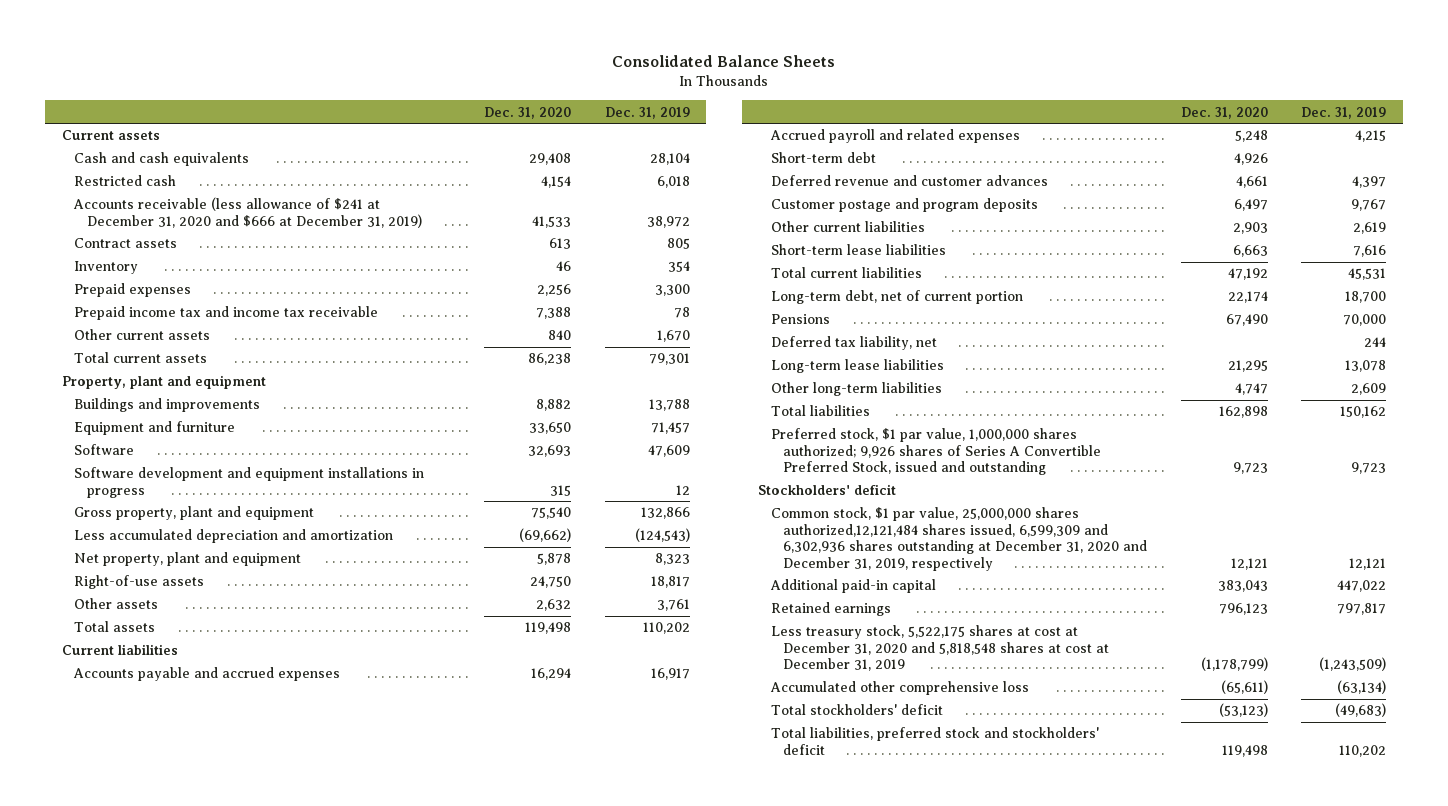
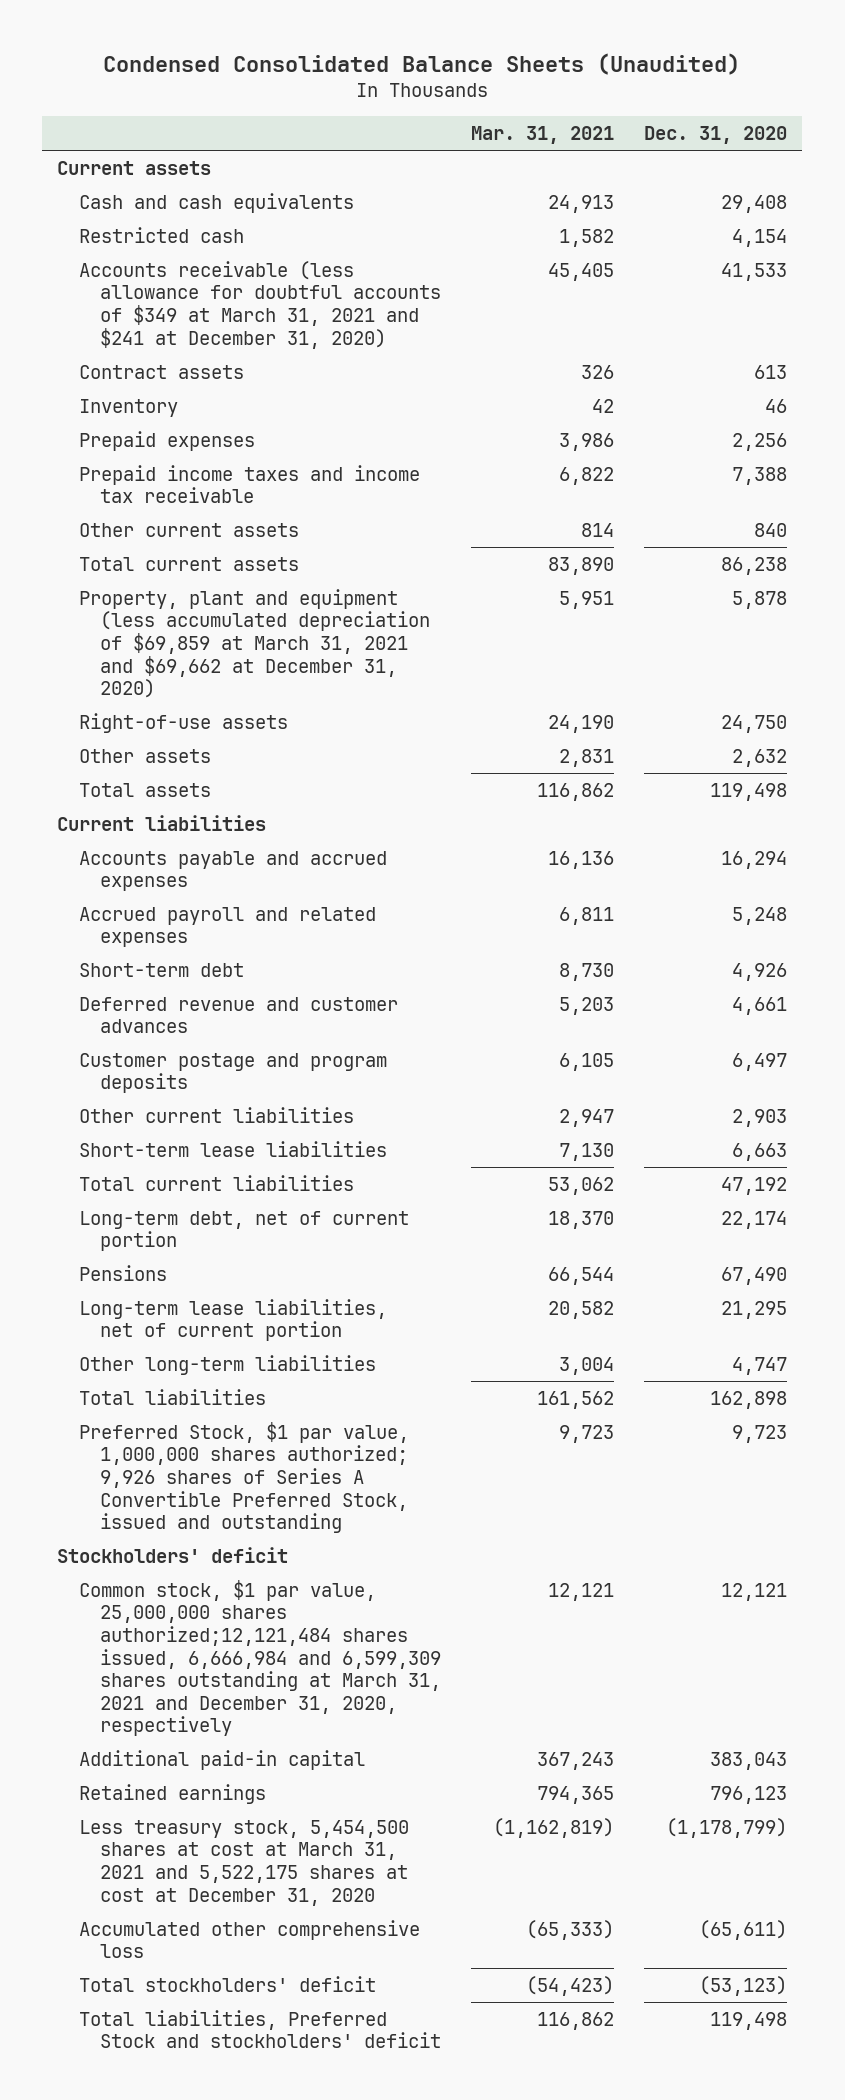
[611,55,835,68] Consolidated Balance Sheets -> [103,52,741,75] Condensed Consolidated Balance Sheets (Unaudited)
[604,106,690,119] Dec. 31, 2019 -> none
none -> [470,126,614,145] Mar. 31, 2021
[73,197,422,228] Accounts receivable (less allowance of $241 at December 31, 2020 and $666 at December 31, 2019) -> [78,260,441,349] Accounts receivable (less allowance for doubtful accounts of $349 at March 31, 2021 and $241 at December 31, 2020)
[74,306,379,321] Prepaid income tax and income tax receivable -> [78,464,420,504] Prepaid income taxes and income tax receivable
[61,375,266,390] Property, plant and equipment -> none
[74,398,261,413] Buildings and improvements -> none
[74,421,236,436] Equipment and furniture -> none
[74,444,135,456] Software -> none
[74,467,425,498] Software development and equipment installations in progress -> none
[74,506,315,521] Gross property, plant and equipment -> none
[74,529,394,544] Less accumulated depreciation and amortization -> none
[74,552,302,567] Net property, plant and equipment -> [78,588,430,699] Property, plant and equipment (less accumulated depreciation of $69,859 at March 31, 2021 and $69,662 at December 31, 2020)
[770,336,937,351] Deferred tax liability, net -> none
[770,359,944,374] Long-term lease liabilities -> [78,1298,387,1342] Long-term lease liabilities, net of current portion
[770,428,1102,476] Preferred stock, $1 par value, 1,000,000 shares authorized; 9,926 shares of Series A Convertible Preferred Stock, issued and outstanding -> [78,1421,409,1534] Preferred Stock, $1 par value, 1,000,000 shares authorized; 9,926 shares of Series A Convertible Preferred Stock, issued and outstanding
[770,507,1148,571] Common stock, $1 par value, 25,000,000 shares authorized,12,121,484 shares issued, 6,599,309 and 6,302,936 shares outstanding at December 31, 2020 and December 31, 2019, respectively -> [78,1579,441,1737] Common stock, $1 par value, 25,000,000 shares authorized;12,121,484 shares issued, 6,666,984 and 6,599,309 shares outstanding at March 31, 2021 and December 31, 2020, respectively
[770,625,1110,672] Less treasury stock, 5,522,175 shares at cost at December 31, 2020 and 5,818,548 shares at cost at December 31, 2019 -> [78,1819,409,1906] Less treasury stock, 5,454,500 shares at cost at March 31, 2021 and 5,522,175 shares at cost at December 31, 2020
[770,727,1099,755] Total liabilities, preferred stock and stockholders' deficit -> [78,2009,441,2049] Total liabilities, Preferred Stock and stockholders' deficit

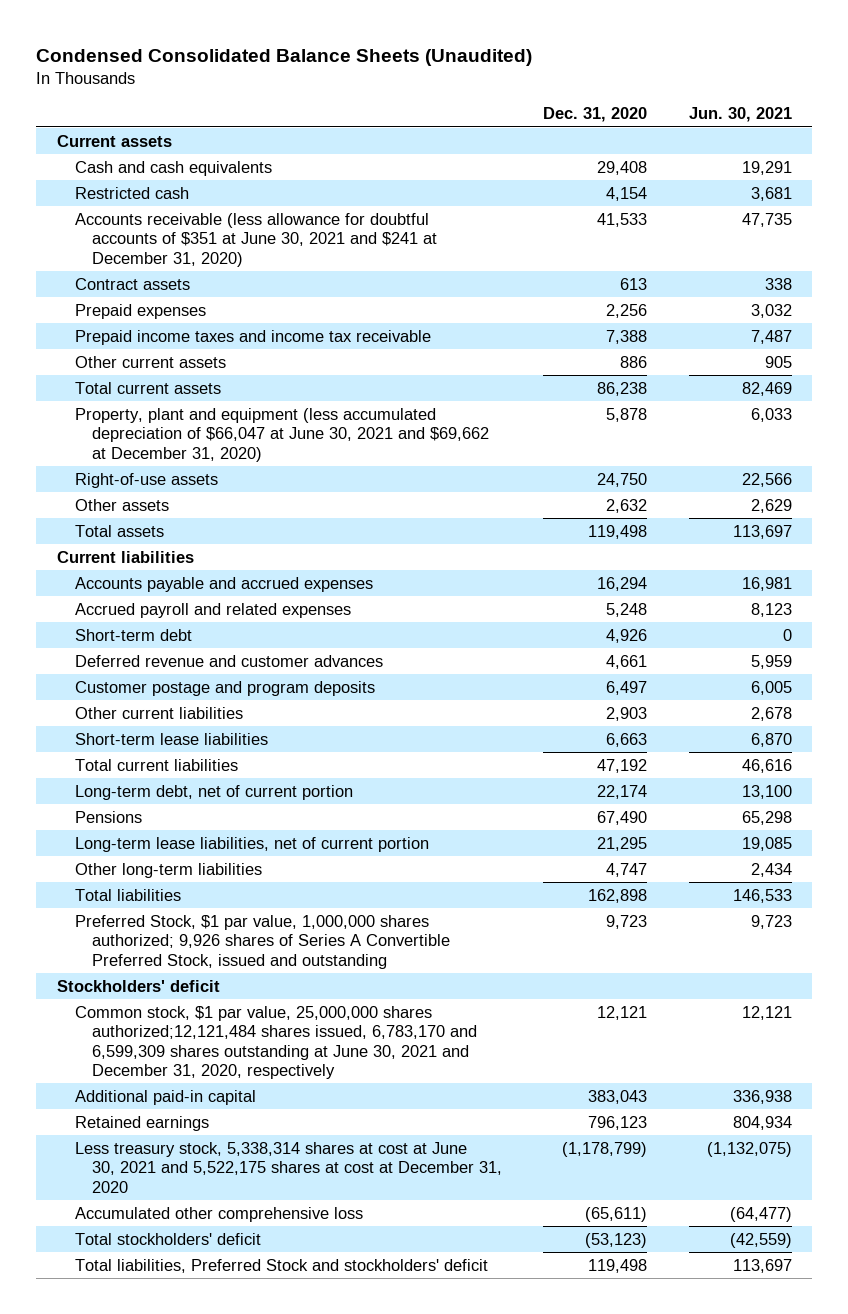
[470,126,614,145] Mar. 31, 2021 -> none
none -> [688,107,792,123] Jun. 30, 2021
[78,260,441,349] Accounts receivable (less allowance for doubtful accounts of $349 at March 31, 2021 and $241 at December 31, 2020) -> [74,212,438,267] Accounts receivable (less allowance for doubtful accounts of $351 at June 30, 2021 and $241 at December 31, 2020)
[78,398,178,417] Inventory -> none
[754,522,788,537] 840 -> [620,355,648,368] 886
[78,588,430,699] Property, plant and equipment (less accumulated depreciation of $69,859 at March 31, 2021 and $69,662 at December 31, 2020) -> [74,407,490,462] Property, plant and equipment (less accumulated depreciation of $66,047 at June 30, 2021 and $69,662 at December 31, 2020)
[78,1579,441,1737] Common stock, $1 par value, 25,000,000 shares authorized;12,121,484 shares issued, 6,666,984 and 6,599,309 shares outstanding at March 31, 2021 and December 31, 2020, respectively -> [74,1005,478,1079] Common stock, $1 par value, 25,000,000 shares authorized;12,121,484 shares issued, 6,783,170 and 6,599,309 shares outstanding at June 30, 2021 and December 31, 2020, respectively
[78,1819,409,1906] Less treasury stock, 5,454,500 shares at cost at March 31, 2021 and 5,522,175 shares at cost at December 31, 2020 -> [74,1141,503,1193] Less treasury stock, 5,338,314 shares at cost at June 30, 2021 and 5,522,175 shares at cost at December 31, 2020

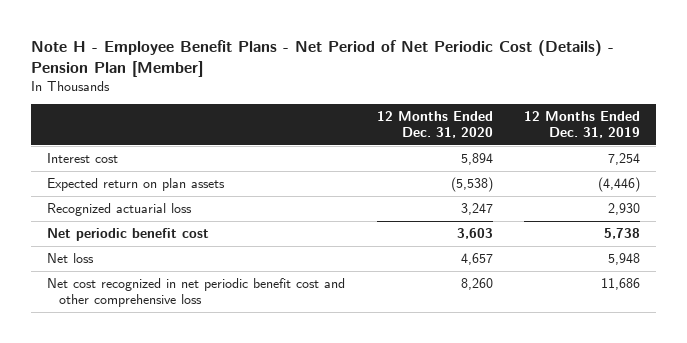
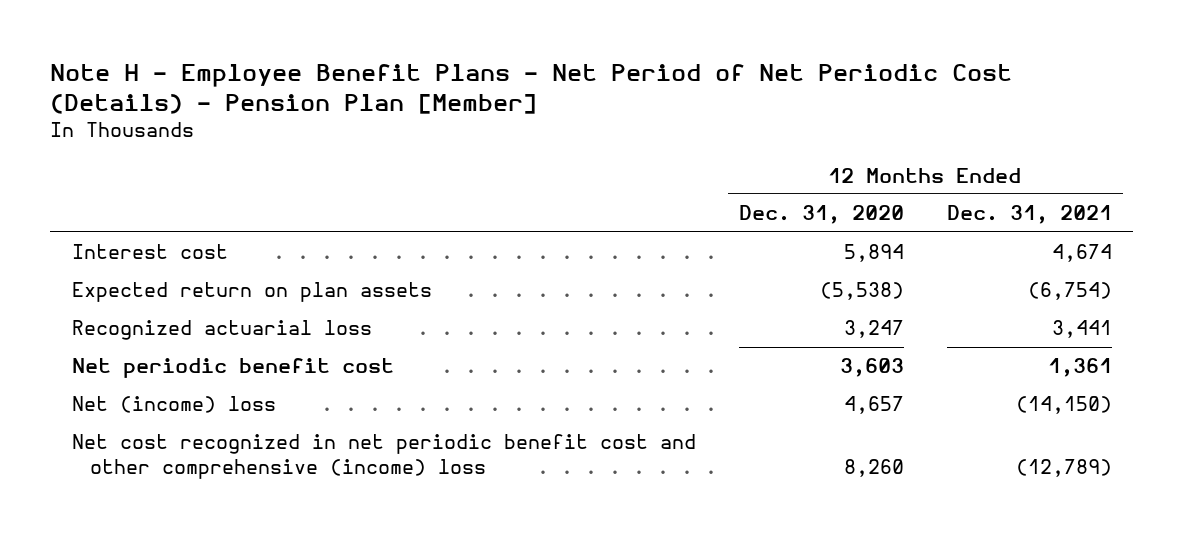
[524,111,641,138] 12 Months Ended Dec. 31, 2019 -> none
none -> [946,205,1112,225] Dec. 31, 2021
[46,253,94,264] Net loss -> [71,396,276,414] Net (income) loss
[46,278,345,307] Net cost recognized in net periodic benefit cost and other comprehensive loss -> [71,434,696,480] Net cost recognized in net periodic benefit cost and other comprehensive (income) loss

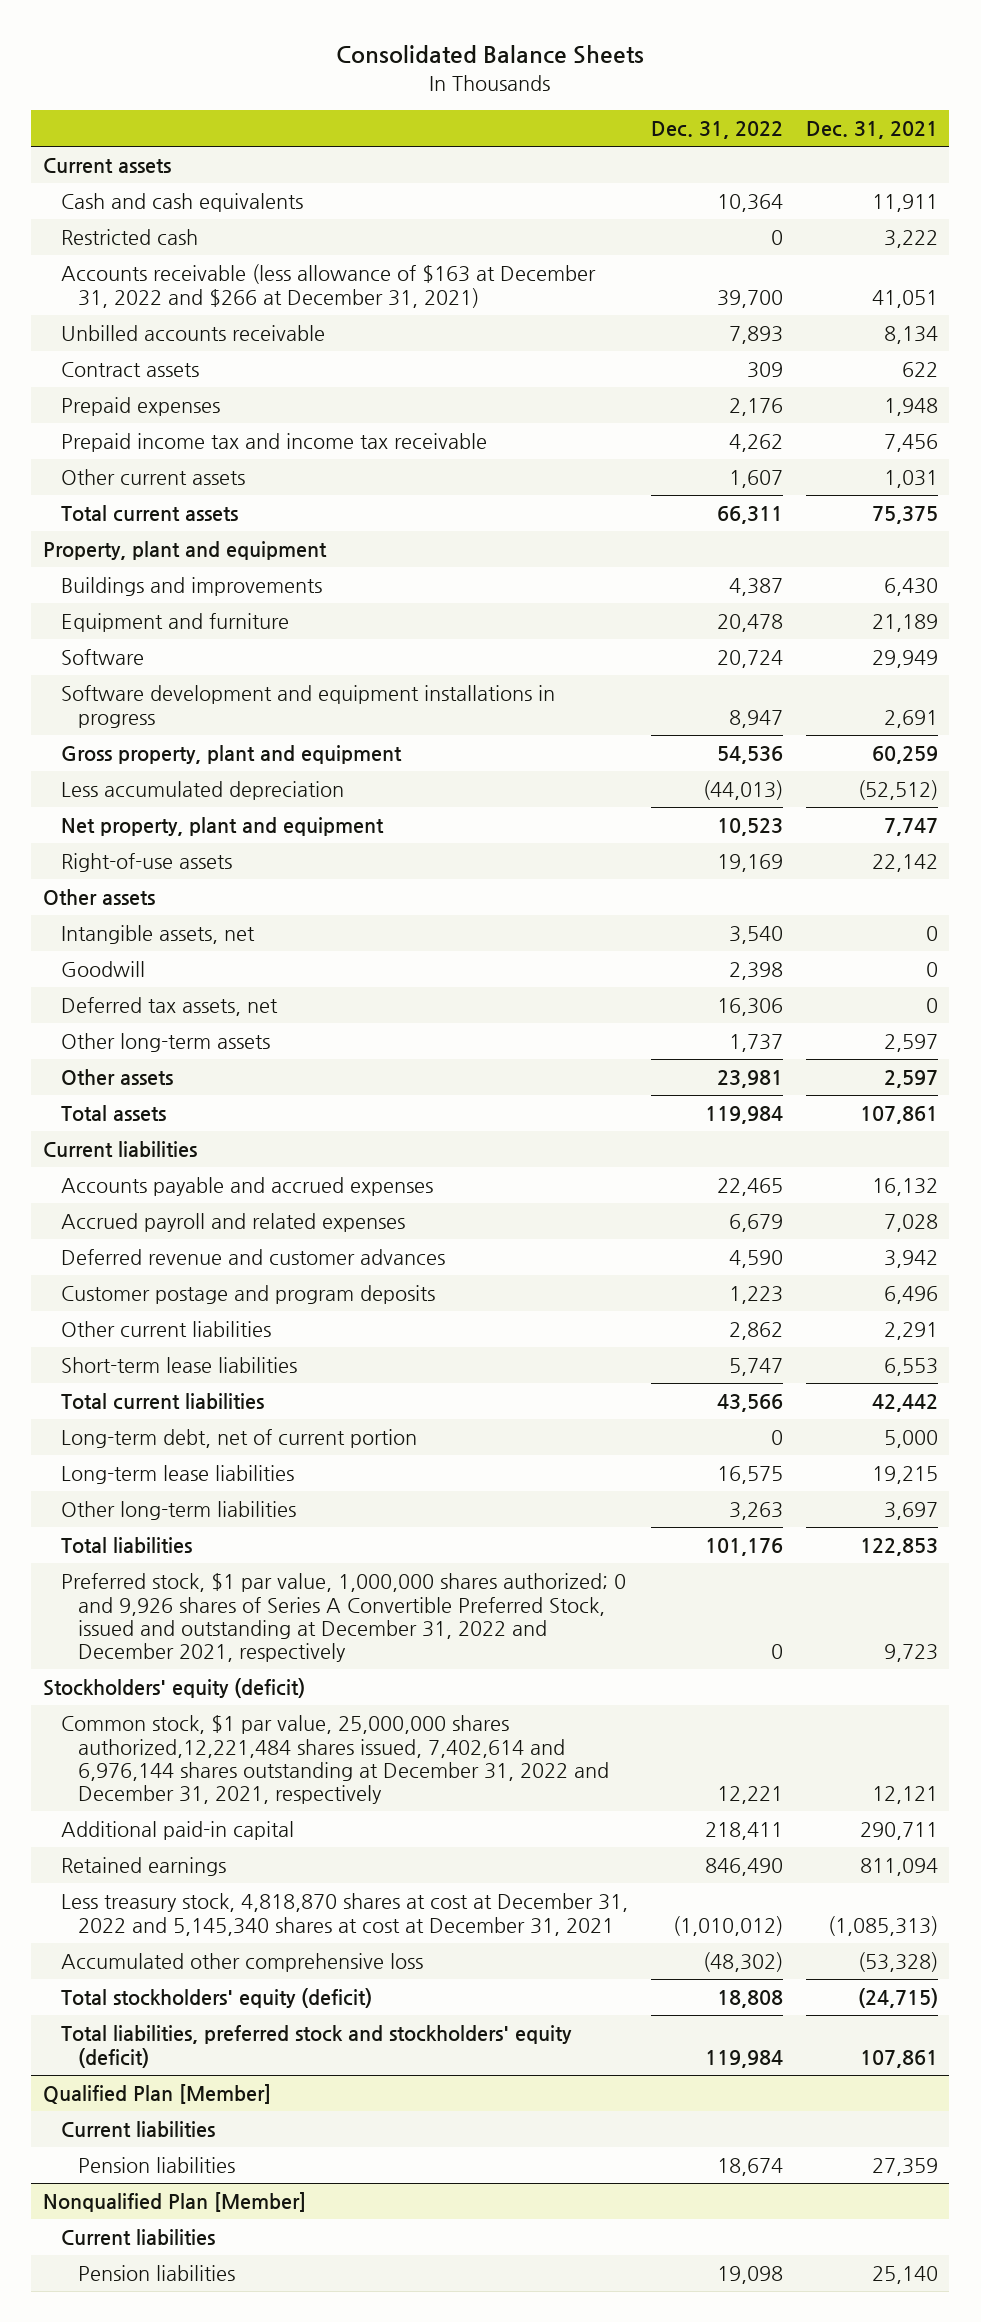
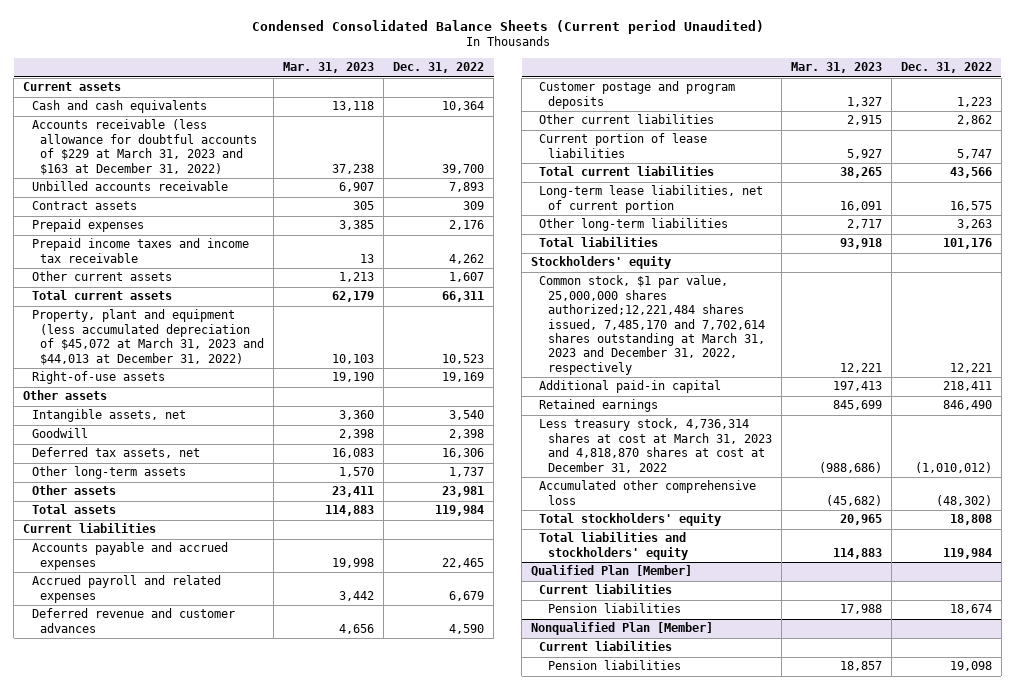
[336,45,645,65] Consolidated Balance Sheets -> [251,20,764,35] Condensed Consolidated Balance Sheets (Current period Unaudited)
[805,120,938,139] Dec. 31, 2021 -> none
none -> [282,62,374,74] Mar. 31, 2023
[60,229,198,246] Restricted cash -> none
[60,264,596,308] Accounts receivable (less allowance of $163 at December 31, 2022 and $266 at December 31, 2021) -> [31,119,257,175] Accounts receivable (less allowance for doubtful accounts of $229 at March 31, 2023 and $163 at December 31, 2022)
[60,433,487,453] Prepaid income tax and income tax receivable -> [31,238,249,263] Prepaid income taxes and income tax receivable
[42,541,327,561] Property, plant and equipment -> none
[60,577,322,597] Buildings and improvements -> none
[60,613,289,633] Equipment and furniture -> none
[60,649,144,666] Software -> none
[60,685,555,728] Software development and equipment installations in progress -> none
[60,745,402,765] Gross property, plant and equipment -> none
[60,781,344,801] Less accumulated depreciation -> none
[60,817,384,837] Net property, plant and equipment -> [31,309,264,365] Property, plant and equipment (less accumulated depreciation of $45,072 at March 31, 2023 and $44,013 at December 31, 2022)
[60,1357,297,1374] Short-term lease liabilities -> [539,133,708,158] Current portion of lease liabilities
[60,1429,417,1449] Long-term debt, net of current portion -> none
[60,1465,294,1485] Long-term lease liabilities -> [539,185,764,213] Long-term lease liabilities, net of current portion
[60,1573,626,1663] Preferred stock, $1 par value, 1,000,000 shares authorized; 0 and 9,926 shares of Series A Convertible Preferred Stock, issued and outstanding at December 31, 2022 and December 2021, respectively -> none
[42,1678,305,1699] Stockholders' equity (deficit) -> [531,256,672,270] Stockholders' equity
[60,1715,610,1805] Common stock, $1 par value, 25,000,000 shares authorized,12,221,484 shares issued, 7,402,614 and 6,976,144 shares outstanding at December 31, 2022 and December 31, 2021, respectively -> [539,275,765,375] Common stock, $1 par value, 25,000,000 shares authorized;12,221,484 shares issued, 7,485,170 and 7,702,614 shares outstanding at March 31, 2023 and December 31, 2022, respectively
[60,1893,628,1936] Less treasury stock, 4,818,870 shares at cost at December 31, 2022 and 5,145,340 shares at cost at December 31, 2021 -> [539,418,772,473] Less treasury stock, 4,736,314 shares at cost at March 31, 2023 and 4,818,870 shares at cost at December 31, 2022
[60,1988,372,2009] Total stockholders' equity (deficit) -> [539,513,722,527] Total stockholders' equity
[60,2025,572,2068] Total liabilities, preferred stock and stockholders' equity (deficit) -> [539,532,688,560] Total liabilities and stockholders' equity

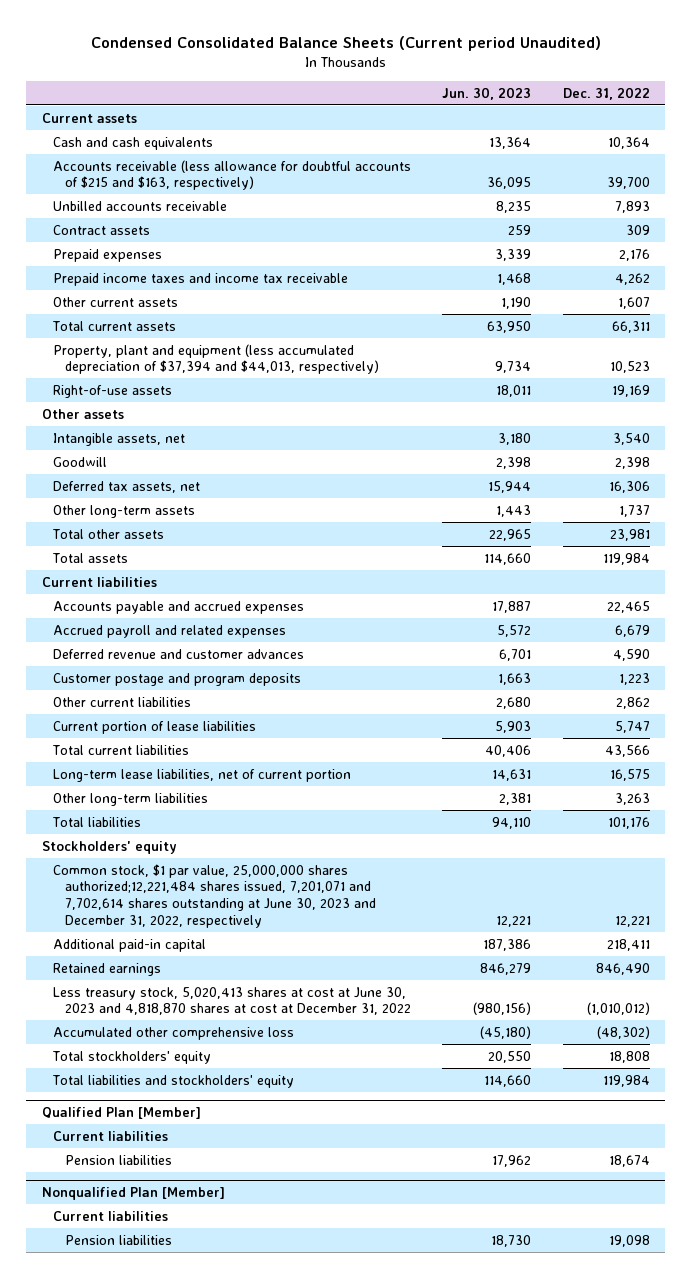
[282,62,374,74] Mar. 31, 2023 -> none
none -> [442,86,532,100] Jun. 30, 2023
[31,119,257,175] Accounts receivable (less allowance for doubtful accounts of $229 at March 31, 2023 and $163 at December 31, 2022) -> [53,159,412,191] Accounts receivable (less allowance for doubtful accounts of $215 and $163, respectively)
[31,309,264,365] Property, plant and equipment (less accumulated depreciation of $45,072 at March 31, 2023 and $44,013 at December 31, 2022) -> [53,343,379,375] Property, plant and equipment (less accumulated depreciation of $37,394 and $44,013, respectively)
[31,485,116,496] Other assets -> [52,528,165,539] Total other assets
[539,275,765,375] Common stock, $1 par value, 25,000,000 shares authorized;12,221,484 shares issued, 7,485,170 and 7,702,614 shares outstanding at March 31, 2023 and December 31, 2022, respectively -> [53,863,376,928] Common stock, $1 par value, 25,000,000 shares authorized;12,221,484 shares issued, 7,201,071 and 7,702,614 shares outstanding at June 30, 2023 and December 31, 2022, respectively
[539,418,772,473] Less treasury stock, 4,736,314 shares at cost at March 31, 2023 and 4,818,870 shares at cost at December 31, 2022 -> [53,986,411,1016] Less treasury stock, 5,020,413 shares at cost at June 30, 2023 and 4,818,870 shares at cost at December 31, 2022

